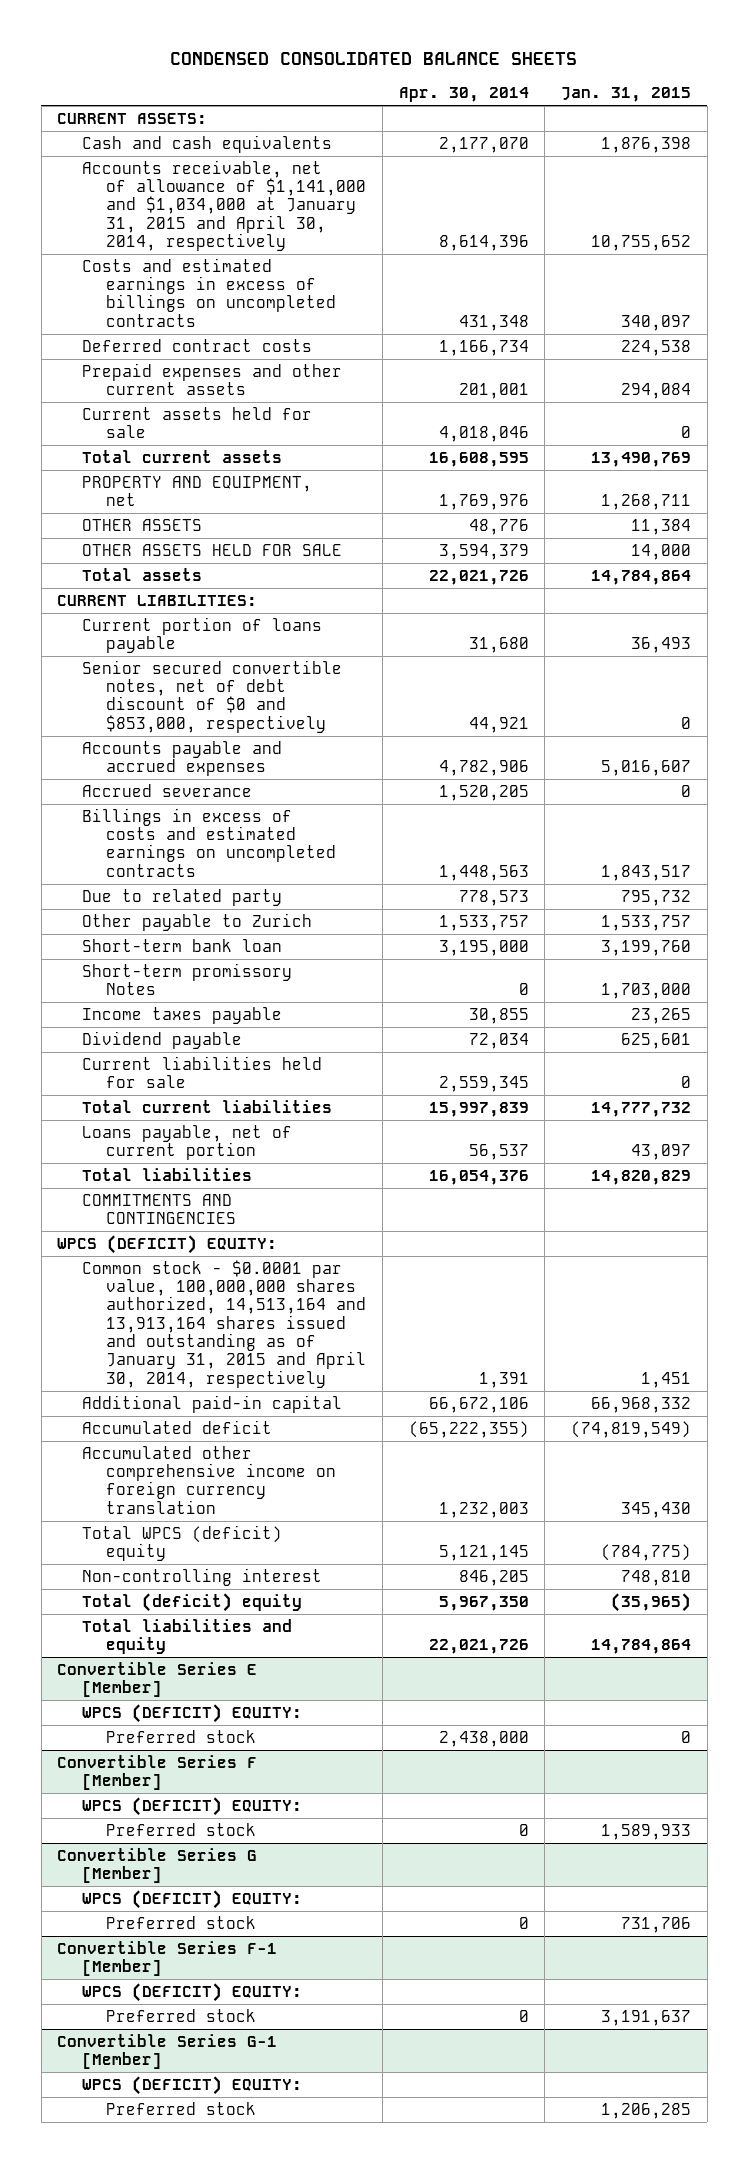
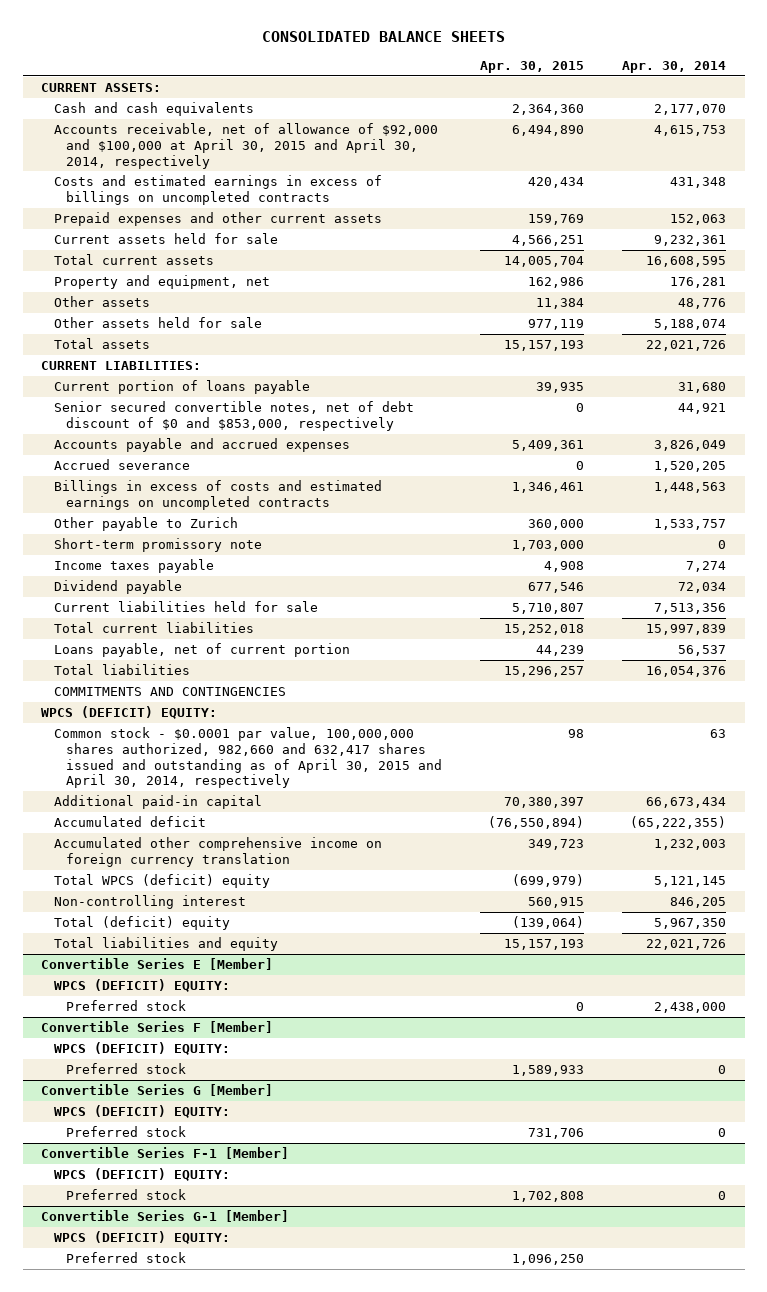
[170,51,578,65] CONDENSED CONSOLIDATED BALANCE SHEETS -> [261,31,505,43] CONSOLIDATED BALANCE SHEETS
[561,87,692,103] Jan. 31, 2015 -> none
none -> [480,61,585,74] Apr. 30, 2015
[81,159,366,251] Accounts receivable, net of allowance of $1,141,000 and $1,034,000 at January 31, 2015 and April 30, 2014, respectively -> [53,123,438,169] Accounts receivable, net of allowance of $92,000 and $100,000 at April 30, 2015 and April 30, 2014, respectively
[438,234,529,251] 8,614,396 -> [653,125,726,137] 4,615,753
[81,338,312,352] Deferred contract costs -> none
[458,383,529,400] 201,001 -> [669,214,726,226] 152,063
[438,426,529,443] 4,018,046 -> [653,235,726,247] 9,232,361
[81,475,312,507] PROPERTY AND EQUIPMENT, net -> [53,275,270,290] Property and equipment, net
[438,494,529,511] 1,769,976 -> [669,277,726,289] 176,281
[81,518,202,531] OTHER ASSETS -> [53,296,150,308] Other assets
[81,543,342,556] OTHER ASSETS HELD FOR SALE -> [53,317,262,329] Other assets held for sale
[438,543,529,560] 3,594,379 -> [653,319,726,331] 5,188,074
[438,760,529,777] 4,782,906 -> [653,440,726,452] 3,826,049
[81,888,282,906] Due to related party -> none
[81,938,282,952] Short-term bank loan -> none
[81,962,292,996] Short-term promissory Notes -> [53,538,262,553] Short-term promissory note
[468,1007,529,1024] 30,855 -> [685,561,726,573] 7,274
[438,1076,529,1093] 2,559,345 -> [653,603,726,615] 7,513,356
[81,1259,366,1388] Common stock - $0.0001 par value, 100,000,000 shares authorized, 14,513,164 and 13,913,164 shares issued and outstanding as of January 31, 2015 and April 30, 2014, respectively -> [53,727,443,789] Common stock - $0.0001 par value, 100,000,000 shares authorized, 982,660 and 632,417 shares issued and outstanding as of April 30, 2015 and April 30, 2014, respectively
[478,1371,529,1388] 1,391 -> [709,729,726,739] 63
[428,1396,529,1413] 66,672,106 -> [645,797,726,809] 66,673,434

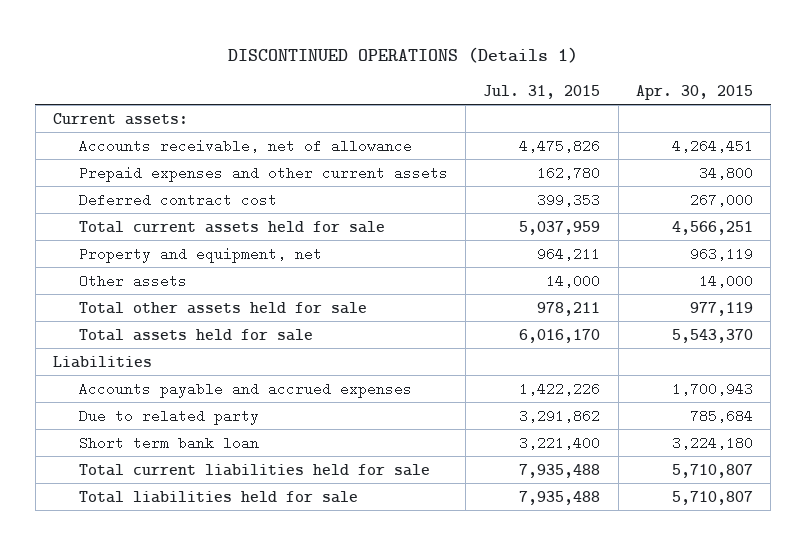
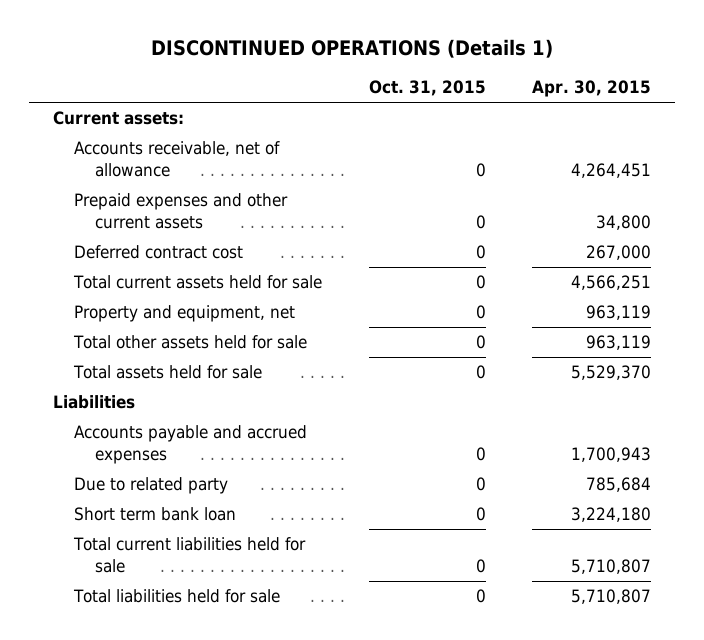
[483,84,601,99] Jul. 31, 2015 -> none
none -> [368,80,486,97] Oct. 31, 2015
[78,273,187,288] Other assets -> none
[689,301,753,316] 977,119 -> [586,335,652,351] 963,119
[671,328,753,343] 5,543,370 -> [571,365,652,381] 5,529,370

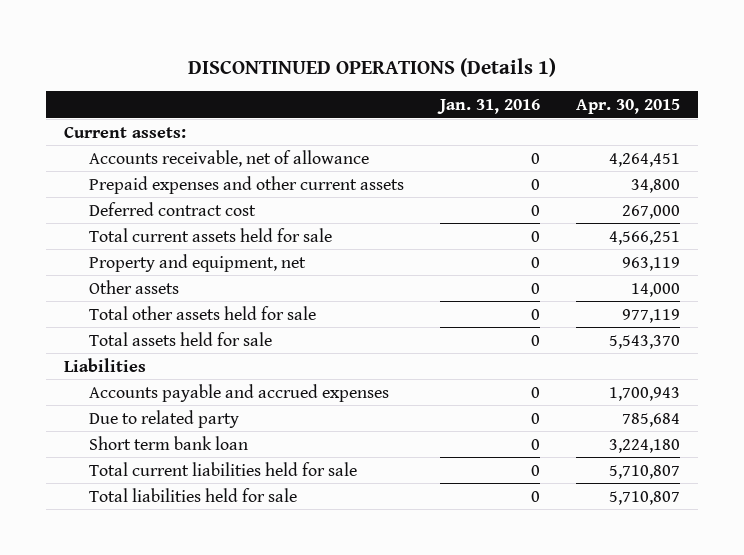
[368,80,486,97] Oct. 31, 2015 -> none
none -> [436,99,540,115] Jan. 31, 2016
none -> [88,279,179,294] Other assets
[586,335,652,351] 963,119 -> [622,308,681,323] 977,119
[571,365,652,381] 5,529,370 -> [609,334,681,349] 5,543,370

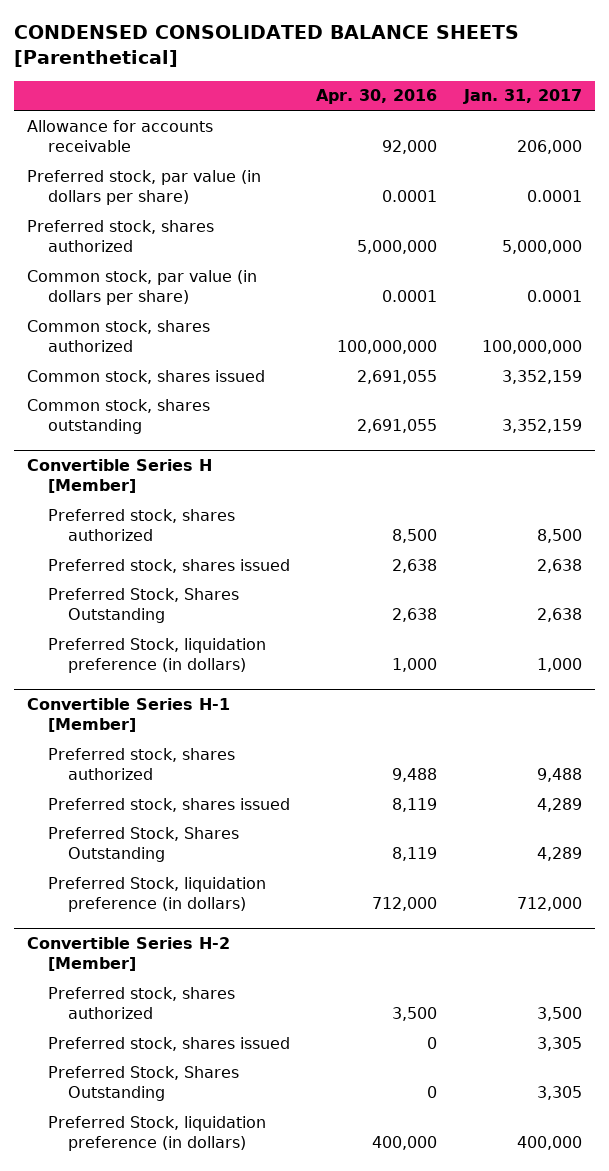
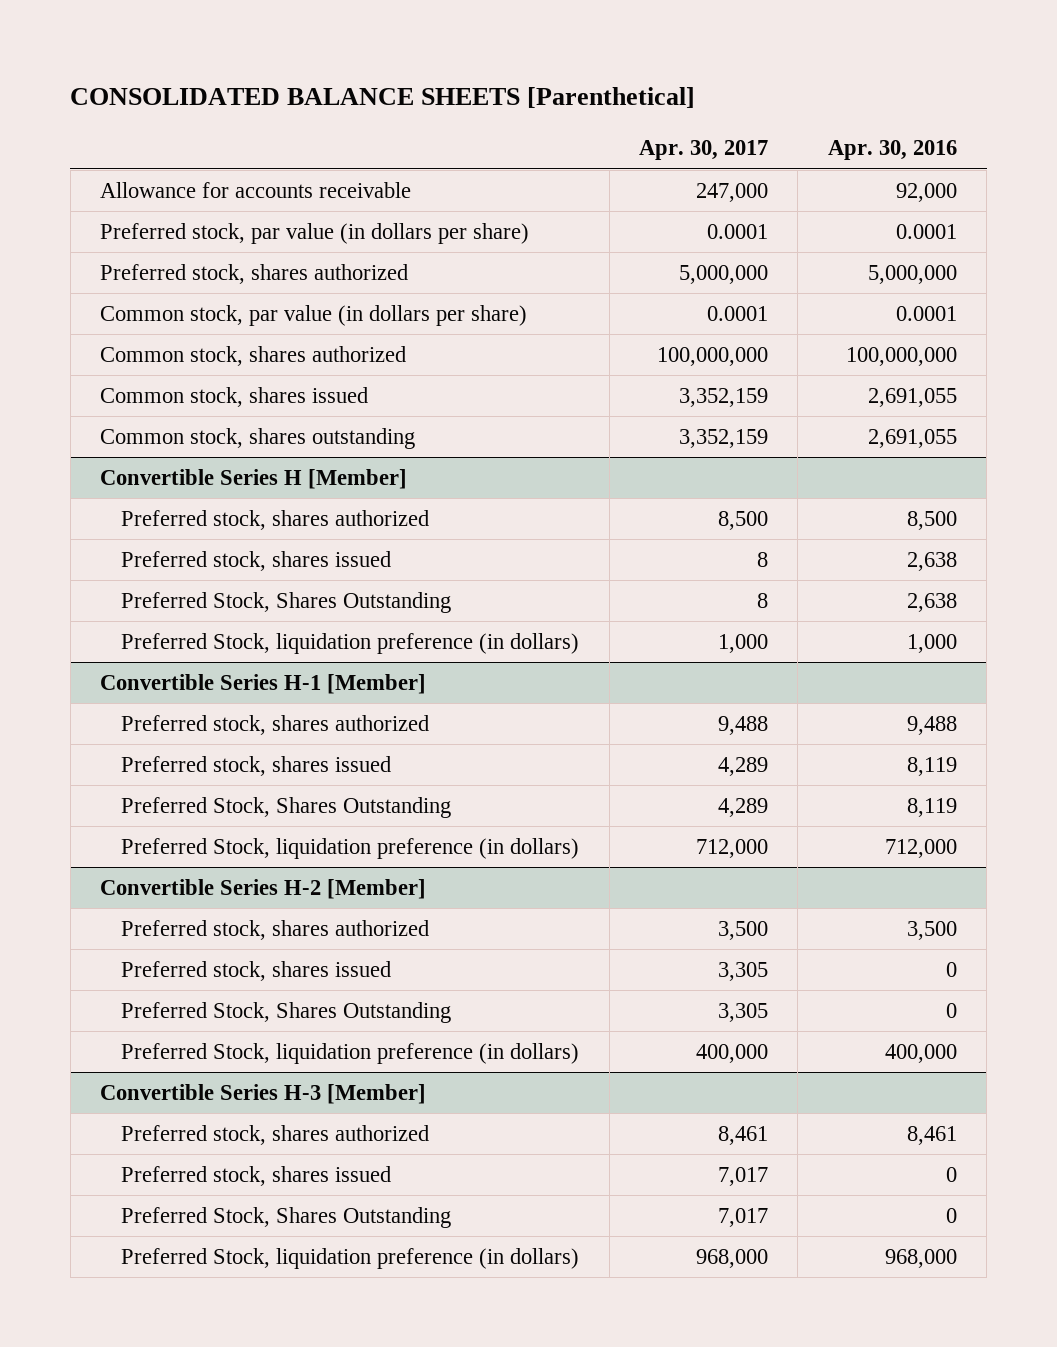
[14,25,520,68] CONDENSED CONSOLIDATED BALANCE SHEETS [Parenthetical] -> [70,87,696,109] CONSOLIDATED BALANCE SHEETS [Parenthetical]
[462,89,582,105] Jan. 31, 2017 -> none
none -> [638,140,768,161] Apr. 30, 2017
none -> [100,1083,427,1104] Convertible Series H-3 [Member]
none -> [121,1124,430,1145] Preferred stock, shares authorized
none -> [121,1165,392,1186] Preferred stock, shares issued
none -> [121,1206,452,1228] Preferred Stock, Shares Outstanding
none -> [121,1247,580,1269] Preferred Stock, liquidation preference (in dollars)

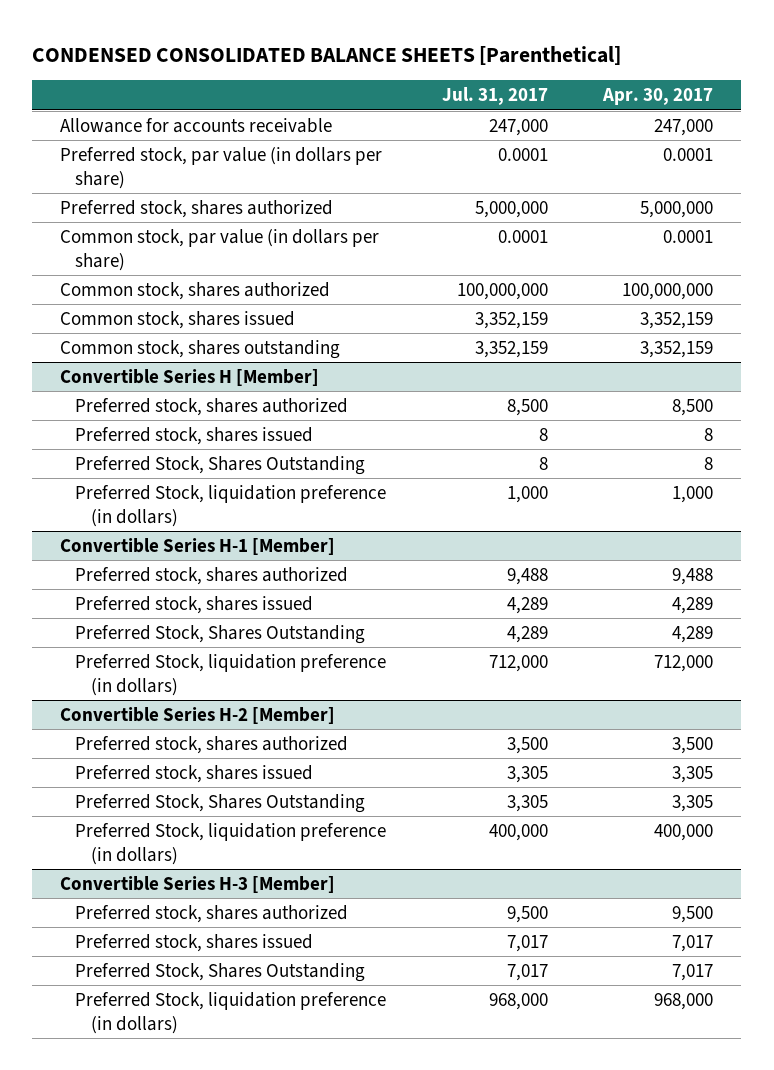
[70,87,696,109] CONSOLIDATED BALANCE SHEETS [Parenthetical] -> [32,45,622,65] CONDENSED CONSOLIDATED BALANCE SHEETS [Parenthetical]
[827,140,957,161] Apr. 30, 2016 -> none
none -> [441,87,548,106] Jul. 31, 2017
[717,1125,768,1145] 8,461 -> [672,905,714,923] 9,500

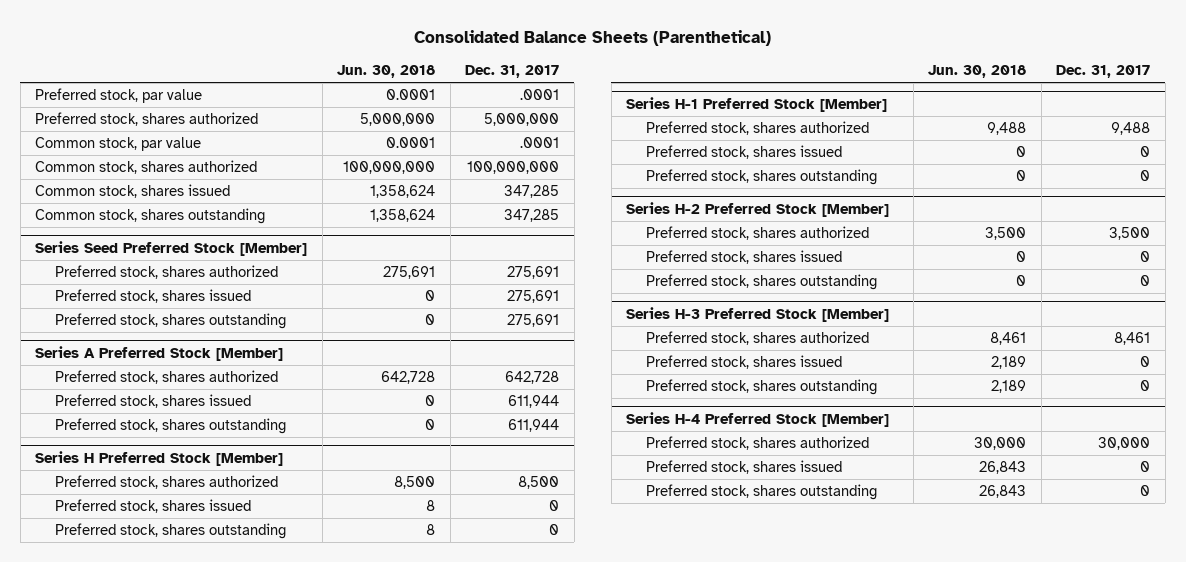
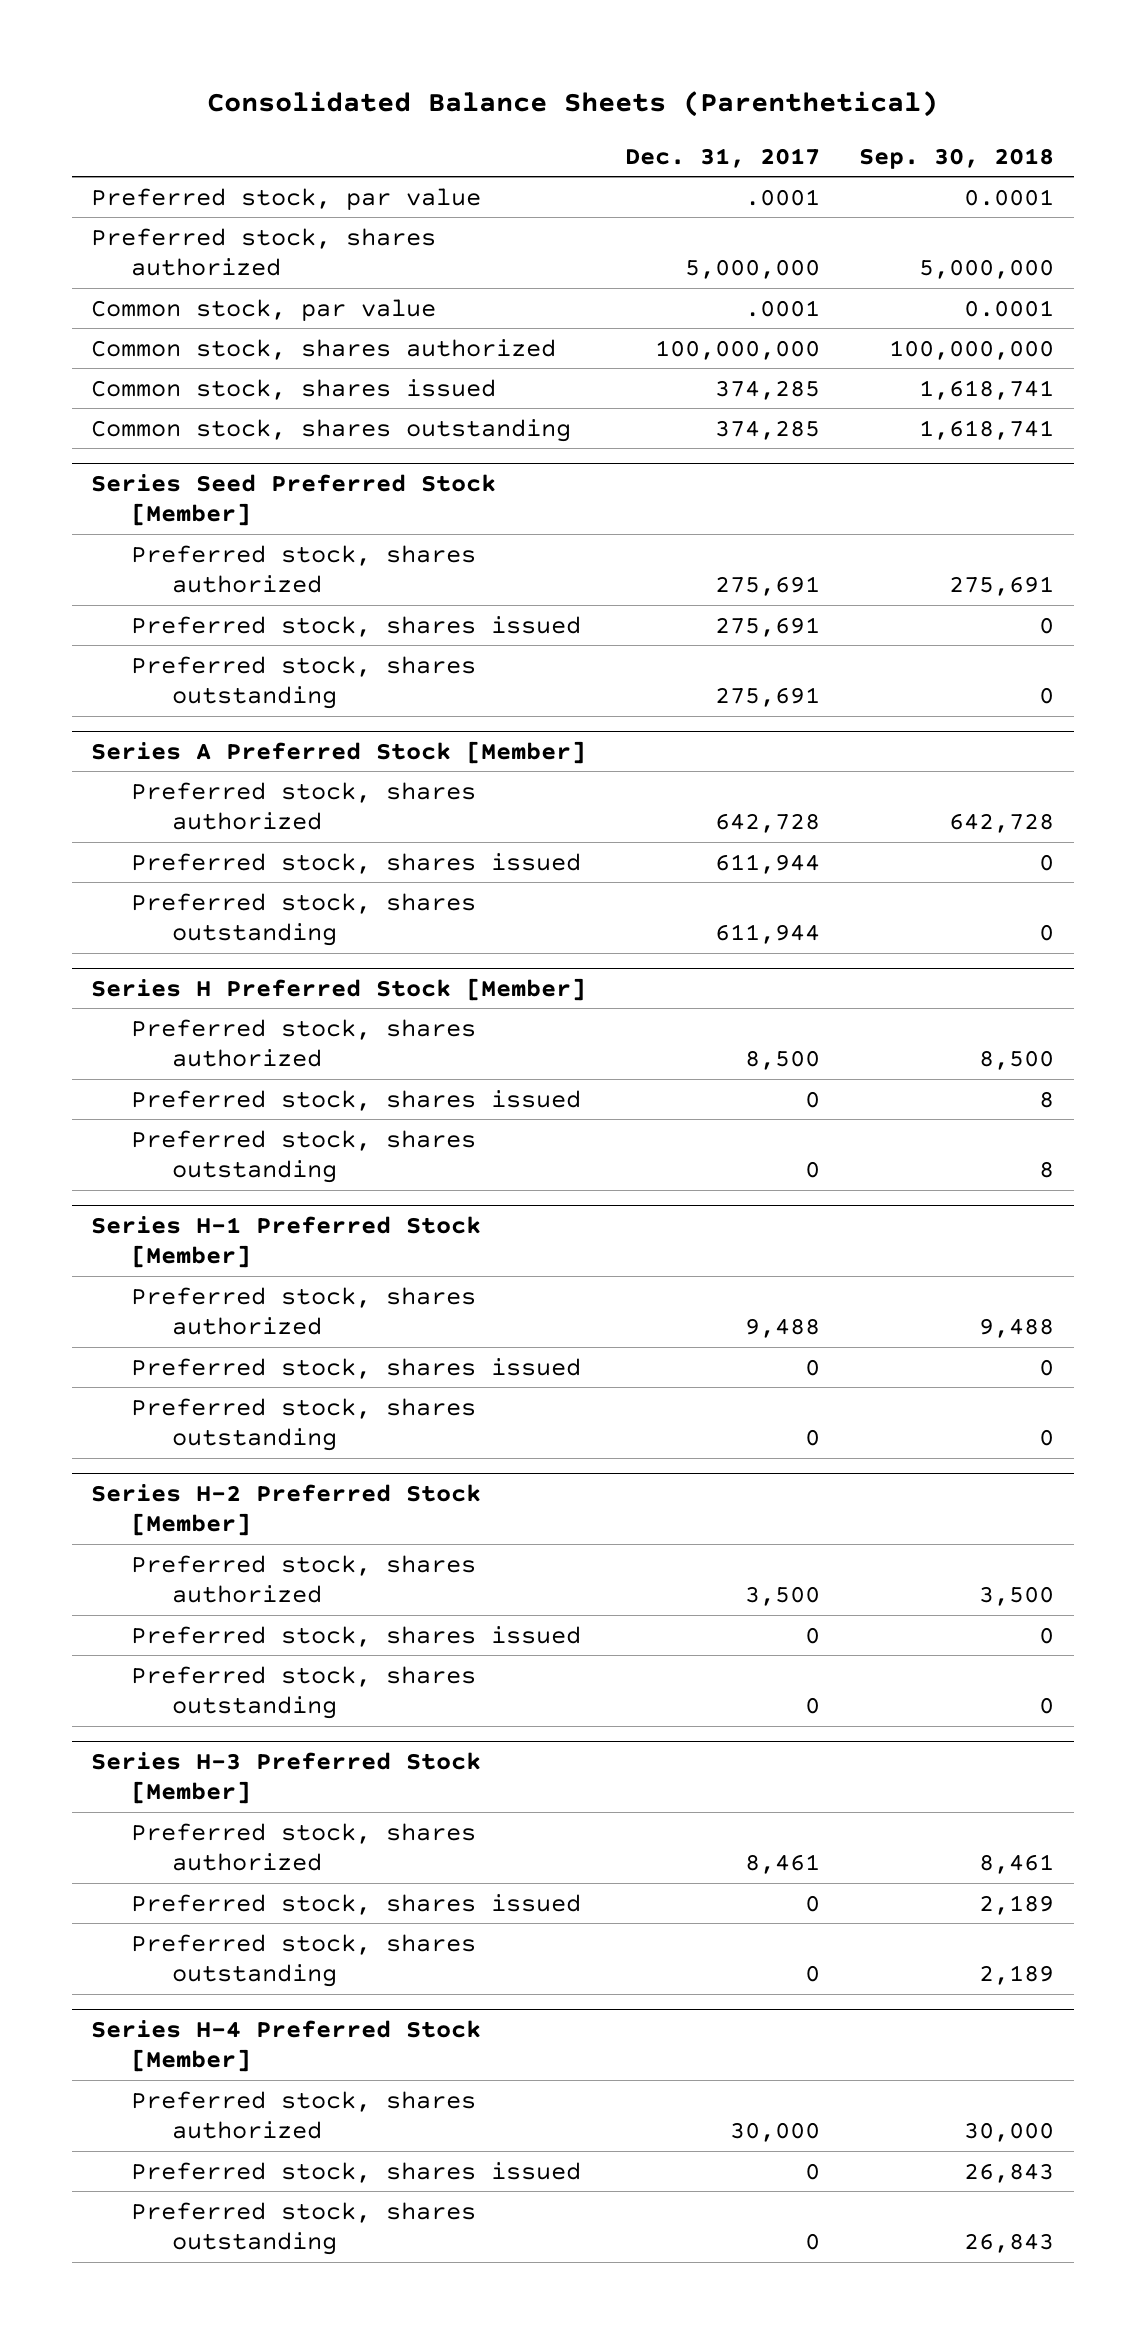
[337,65,436,79] Jun. 30, 2018 -> none
none -> [859,147,1055,169] Sep. 30, 2018
[504,185,560,199] 347,285 -> [715,379,821,400] 374,285
[504,209,560,223] 347,285 -> [715,419,821,440] 374,285

